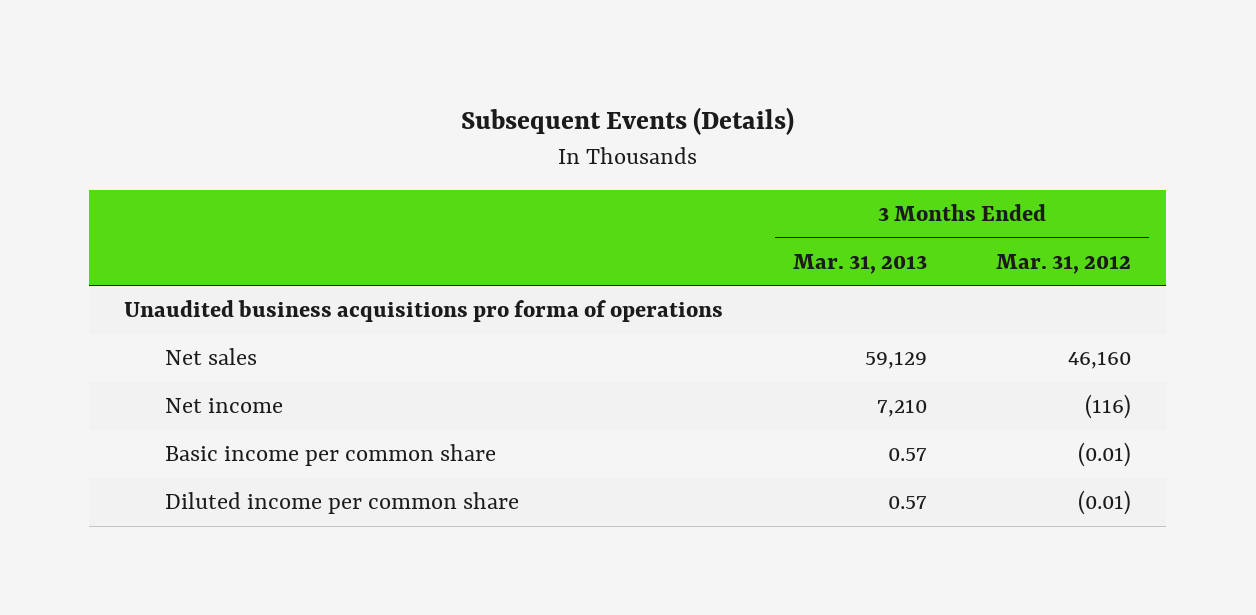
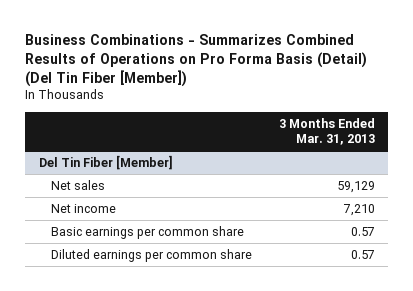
[460,107,794,136] Subsequent Events (Details) -> [25,33,368,87] Business Combinations - Summarizes Combined Results of Operations on Pro Forma Basis (Detail) (Del Tin Fiber [Member])
[996,253,1132,274] Mar. 31, 2012 -> none
[124,300,724,323] Unaudited business acquisitions pro forma of operations -> none
none -> [38,155,173,171] Del Tin Fiber [Member]
[165,444,497,467] Basic income per common share -> [50,226,244,240] Basic earnings per common share
[165,492,520,515] Diluted income per common share -> [50,249,252,263] Diluted earnings per common share

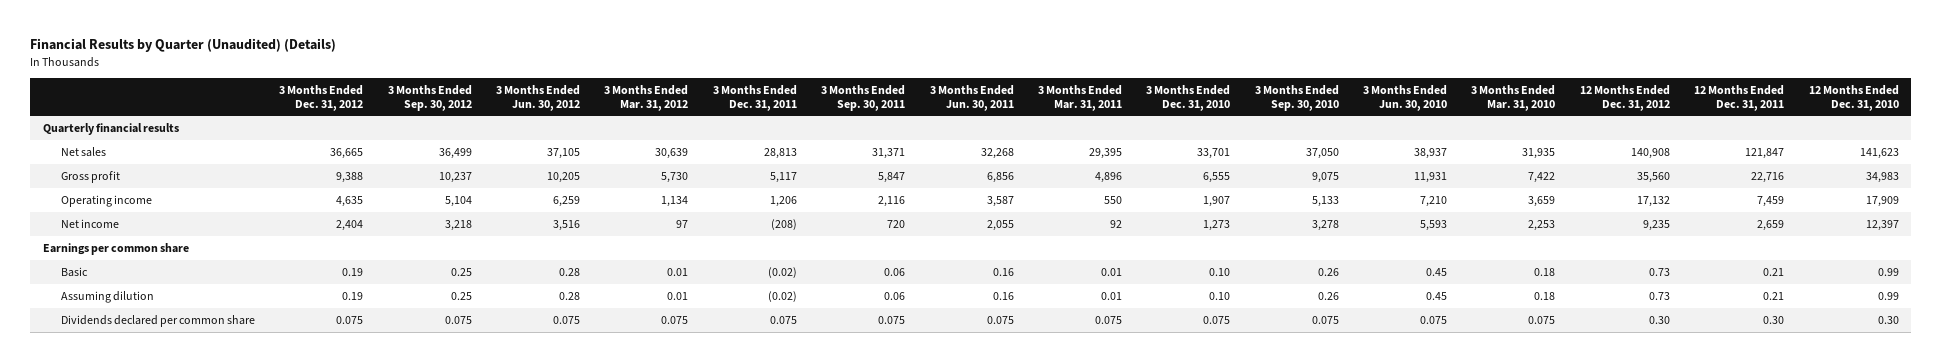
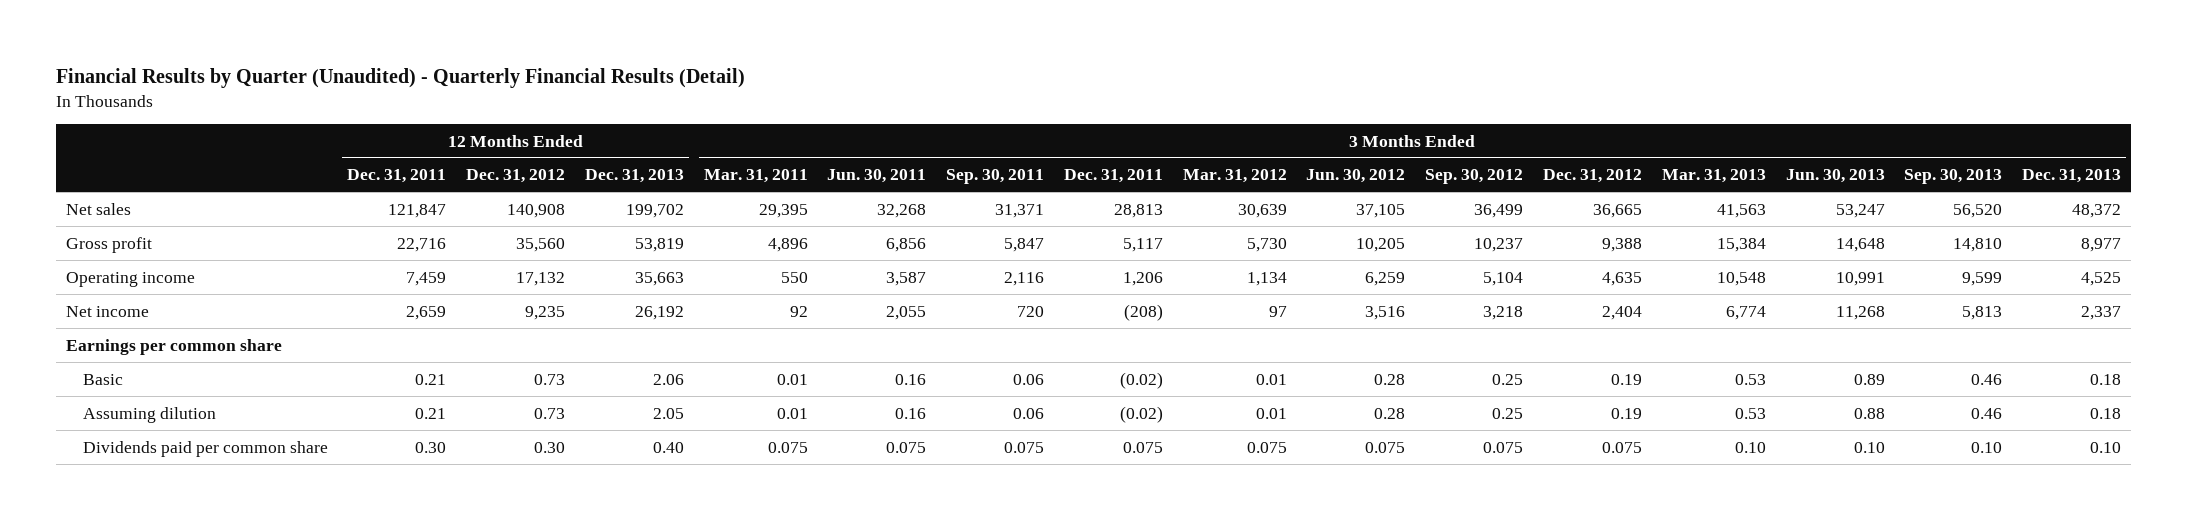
[30,38,337,53] Financial Results by Quarter (Unaudited) (Details) -> [55,67,745,88] Financial Results by Quarter (Unaudited) - Quarterly Financial Results (Detail)
[1146,84,1231,111] 3 Months Ended Dec. 31, 2010 -> none
[1254,84,1339,111] 3 Months Ended Sep. 30, 2010 -> none
[1363,84,1448,111] 3 Months Ended Jun. 30, 2010 -> none
[1471,84,1556,111] 3 Months Ended Mar. 31, 2010 -> none
[1808,84,1899,111] 12 Months Ended Dec. 31, 2010 -> none
none -> [584,169,684,184] Dec. 31, 2013
none -> [1661,169,1766,184] Mar. 31, 2013
none -> [1785,169,1885,184] Jun. 30, 2013
none -> [1904,169,2003,185] Sep. 30, 2013
none -> [2022,169,2122,184] Dec. 31, 2013
[42,122,179,135] Quarterly financial results -> none
[60,314,255,327] Dividends declared per common share -> [82,440,328,457] Dividends paid per common share

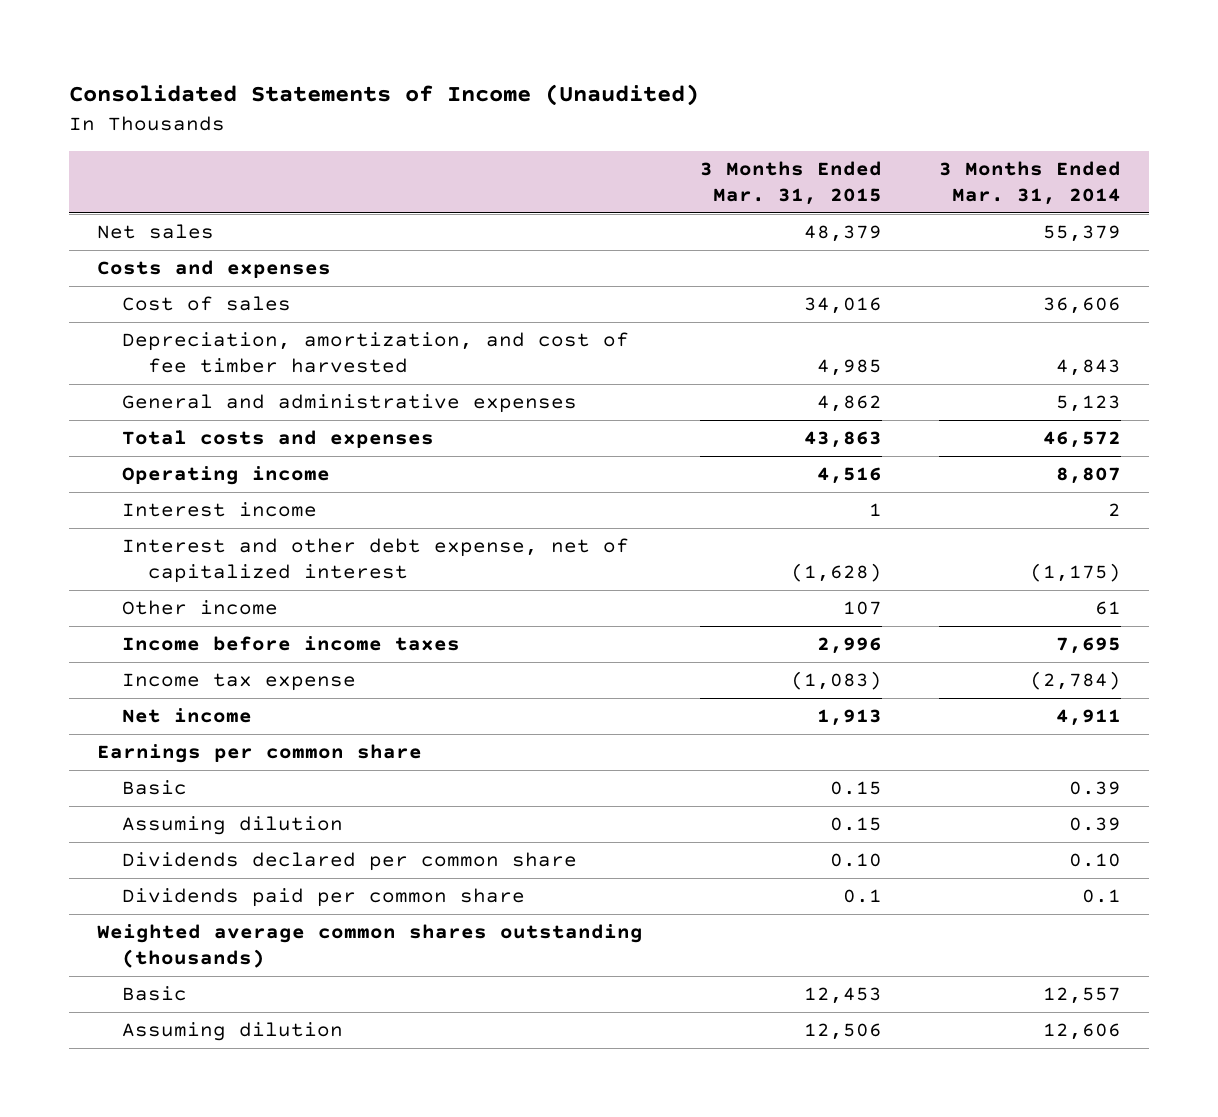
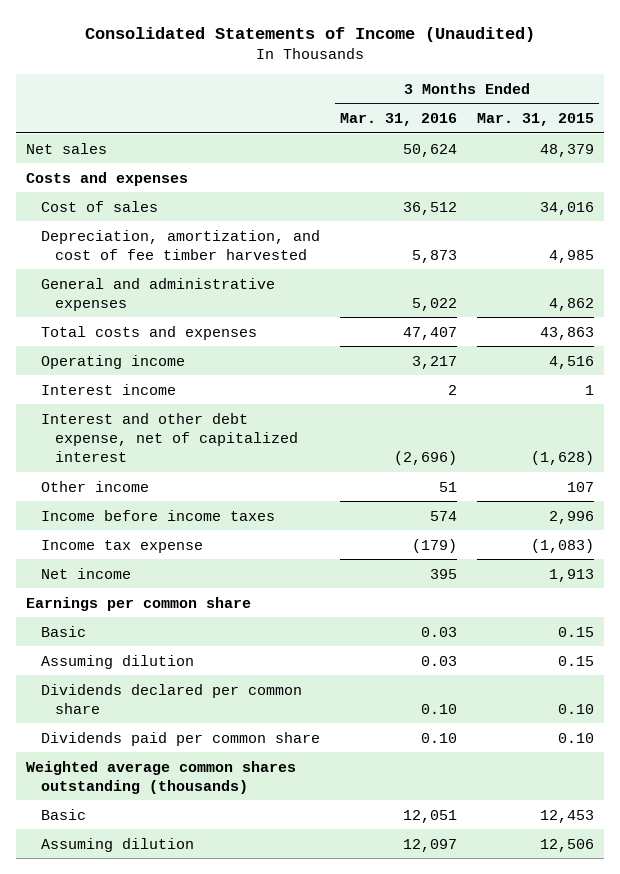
[938,160,1121,206] 3 Months Ended Mar. 31, 2014 -> none
none -> [339,113,457,127] Mar. 31, 2016
[842,889,882,904] 0.1 -> [557,732,594,743] 0.10

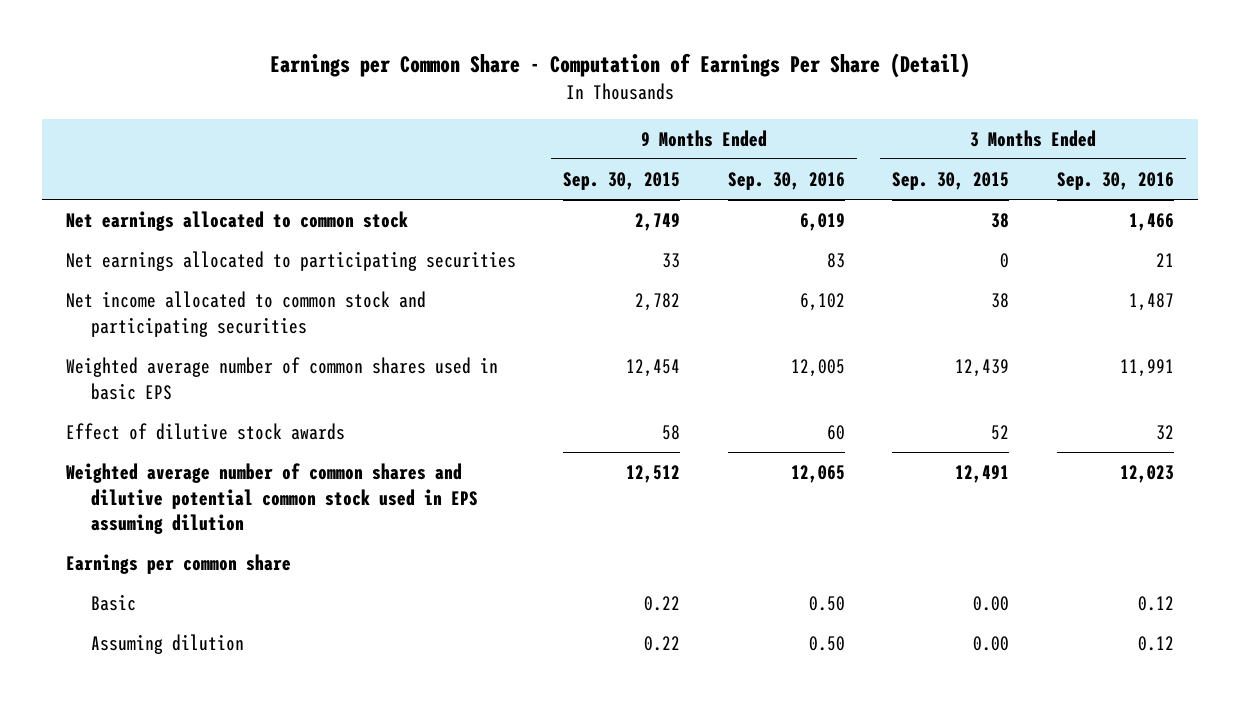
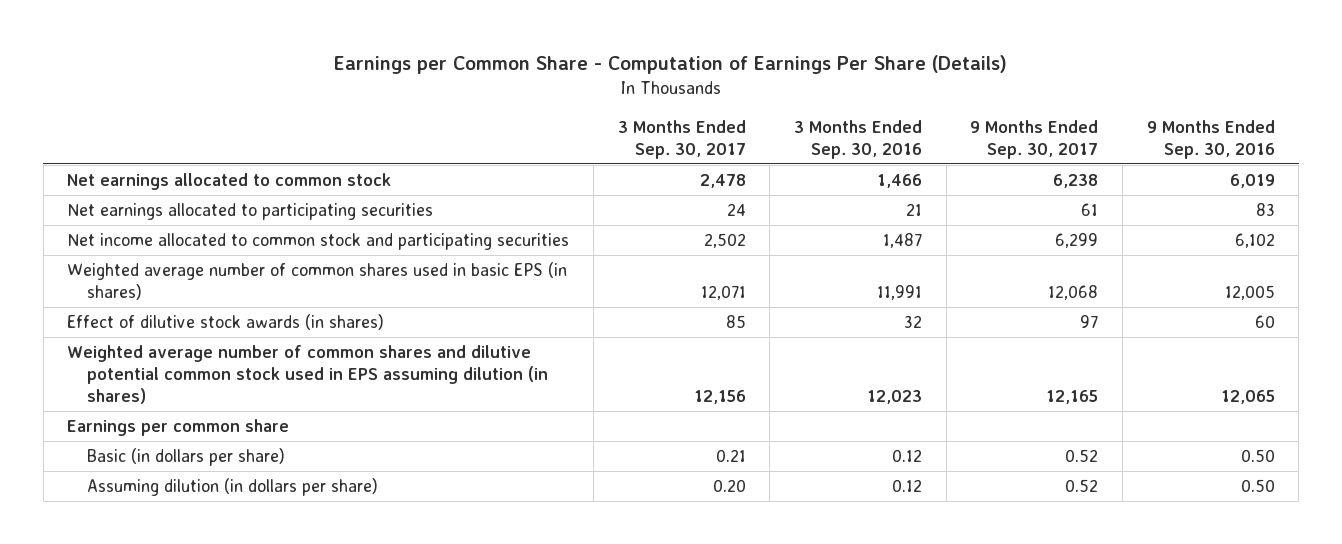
[269,53,970,79] Earnings per Common Share - Computation of Earnings Per Share (Detail) -> [333,55,1007,75] Earnings per Common Share - Computation of Earnings Per Share (Details)
[563,171,681,190] Sep. 30, 2015 -> none
[892,171,1010,190] Sep. 30, 2015 -> none
none -> [617,119,746,159] 3 Months Ended Sep. 30, 2017
none -> [970,119,1099,159] 9 Months Ended Sep. 30, 2017
[65,357,498,400] Weighted average number of common shares used in basic EPS -> [67,262,568,300] Weighted average number of common shares used in basic EPS (in shares)
[65,423,345,441] Effect of dilutive stock awards -> [67,314,385,331] Effect of dilutive stock awards (in shares)
[65,463,479,534] Weighted average number of common shares and dilutive potential common stock used in EPS assuming dilution -> [67,345,549,404] Weighted average number of common shares and dilutive potential common stock used in EPS assuming dilution (in shares)
[91,594,137,612] Basic -> [87,448,286,467] Basic (in dollars per share)
[91,634,245,655] Assuming dilution -> [87,478,379,497] Assuming dilution (in dollars per share)

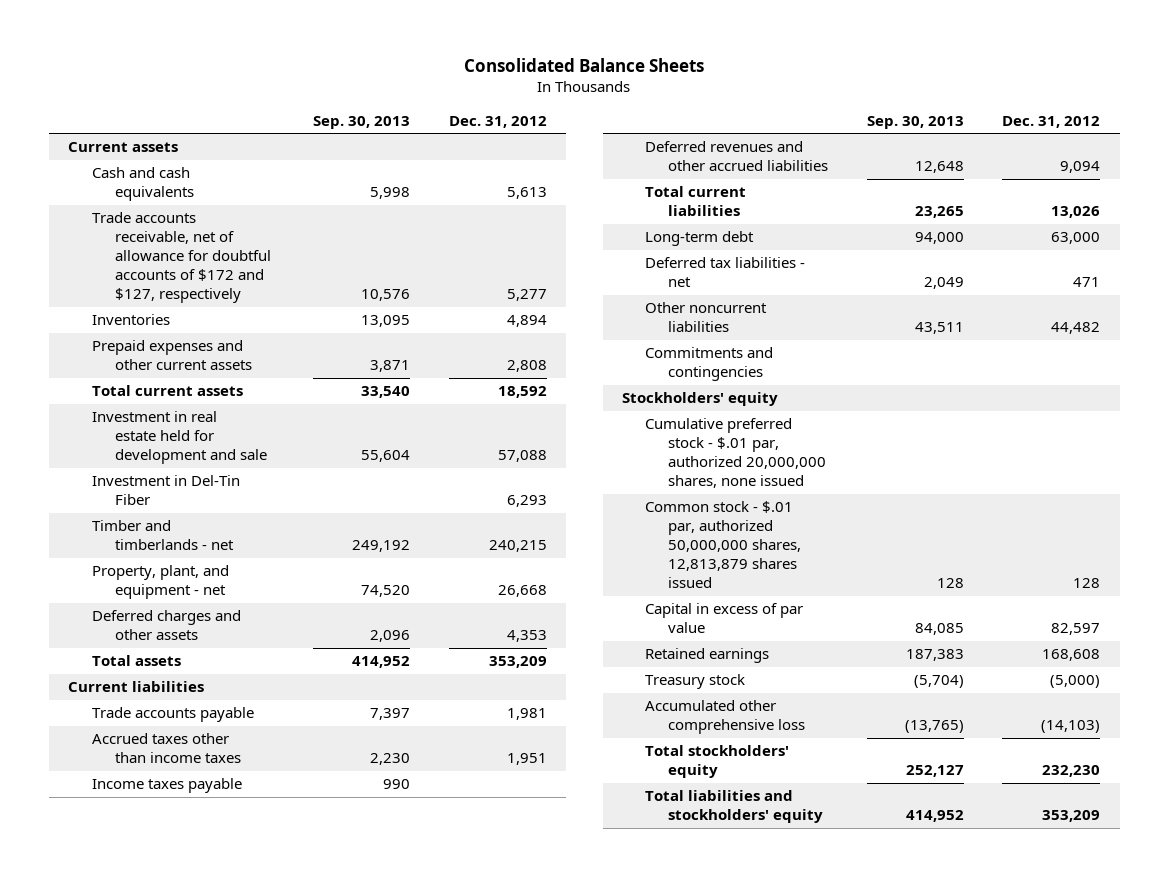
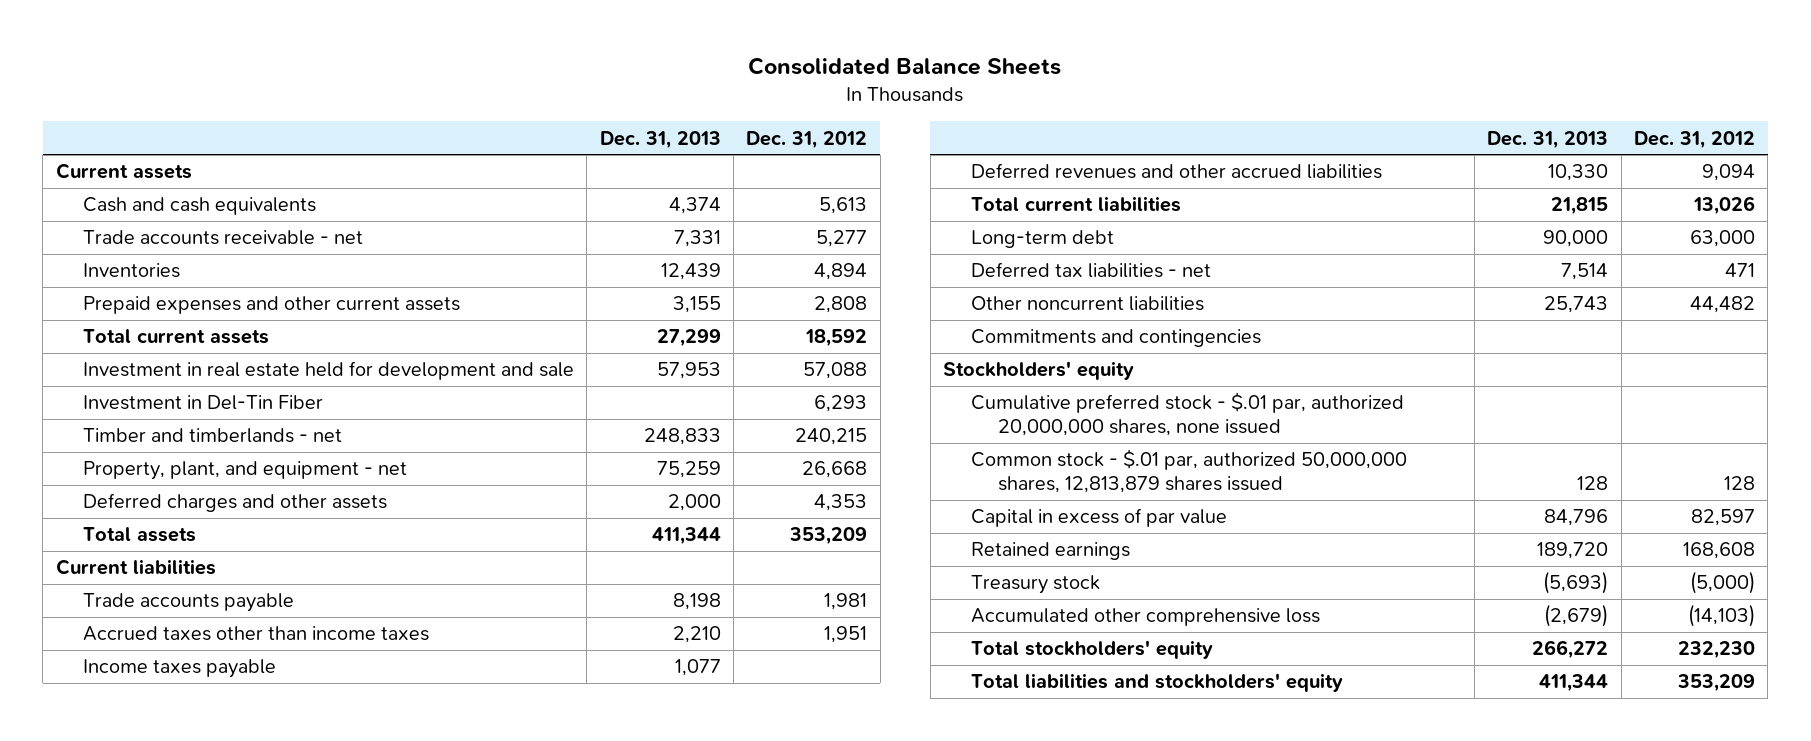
[313,115,411,129] Sep. 30, 2013 -> none
none -> [599,130,721,149] Dec. 31, 2013
[91,212,271,304] Trade accounts receivable, net of allowance for doubtful accounts of $172 and $127, respectively -> [83,230,364,246] Trade accounts receivable - net

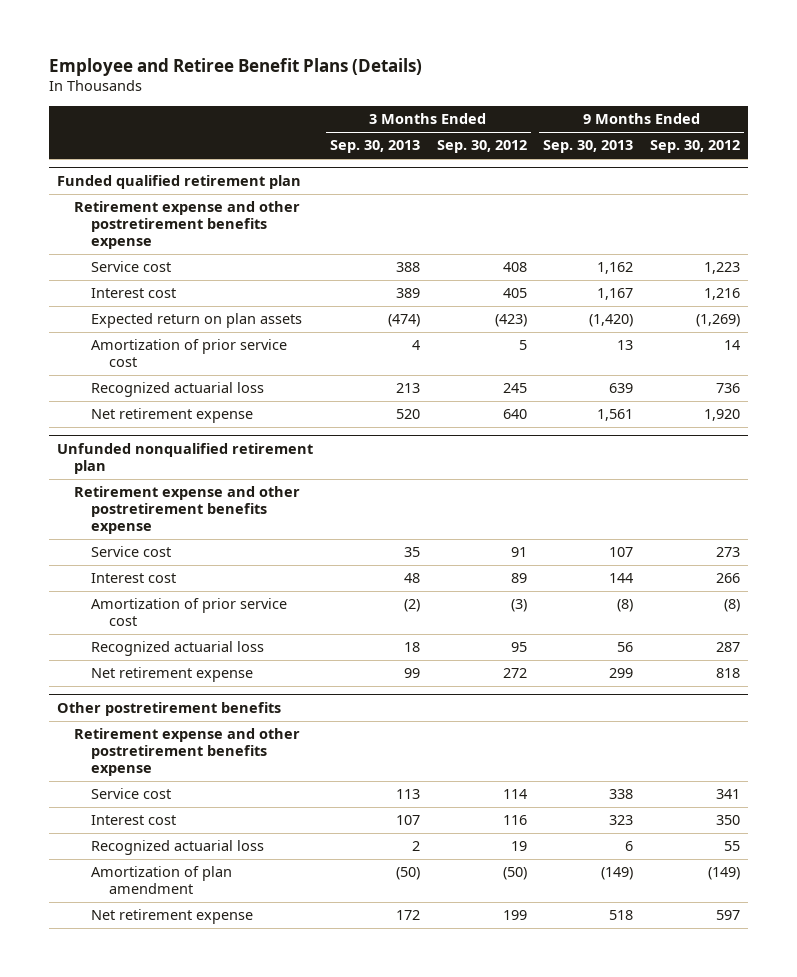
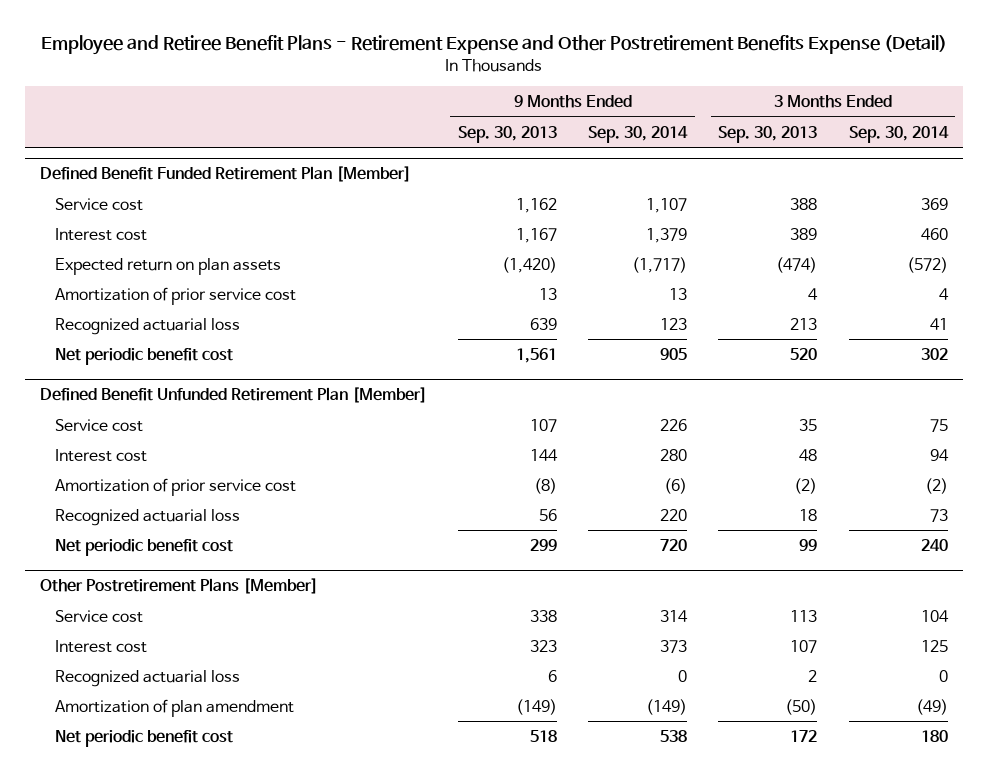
[48,57,422,76] Employee and Retiree Benefit Plans (Details) -> [40,35,947,56] Employee and Retiree Benefit Plans - Retirement Expense and Other Postretirement Benefits Expense (Detail)
[436,140,527,154] Sep. 30, 2012 -> none
[649,140,740,154] Sep. 30, 2012 -> none
none -> [588,125,689,143] Sep. 30, 2014
none -> [848,125,949,143] Sep. 30, 2014
[57,174,302,189] Funded qualified retirement plan -> none
[74,201,301,250] Retirement expense and other postretirement benefits expense -> none
none -> [40,166,412,183] Defined Benefit Funded Retirement Plan [Member]
[57,442,314,474] Unfunded nonqualified retirement plan -> none
[74,486,301,535] Retirement expense and other postretirement benefits expense -> none
[91,408,254,424] Net retirement expense -> [54,347,233,365] Net periodic benefit cost
none -> [40,387,428,404] Defined Benefit Unfunded Retirement Plan [Member]
[57,701,282,716] Other postretirement benefits -> none
[74,728,301,777] Retirement expense and other postretirement benefits expense -> none
[91,667,254,683] Net retirement expense -> [54,538,233,556] Net periodic benefit cost
none -> [40,578,319,595] Other Postretirement Plans [Member]
[91,909,254,925] Net retirement expense -> [54,729,233,747] Net periodic benefit cost

